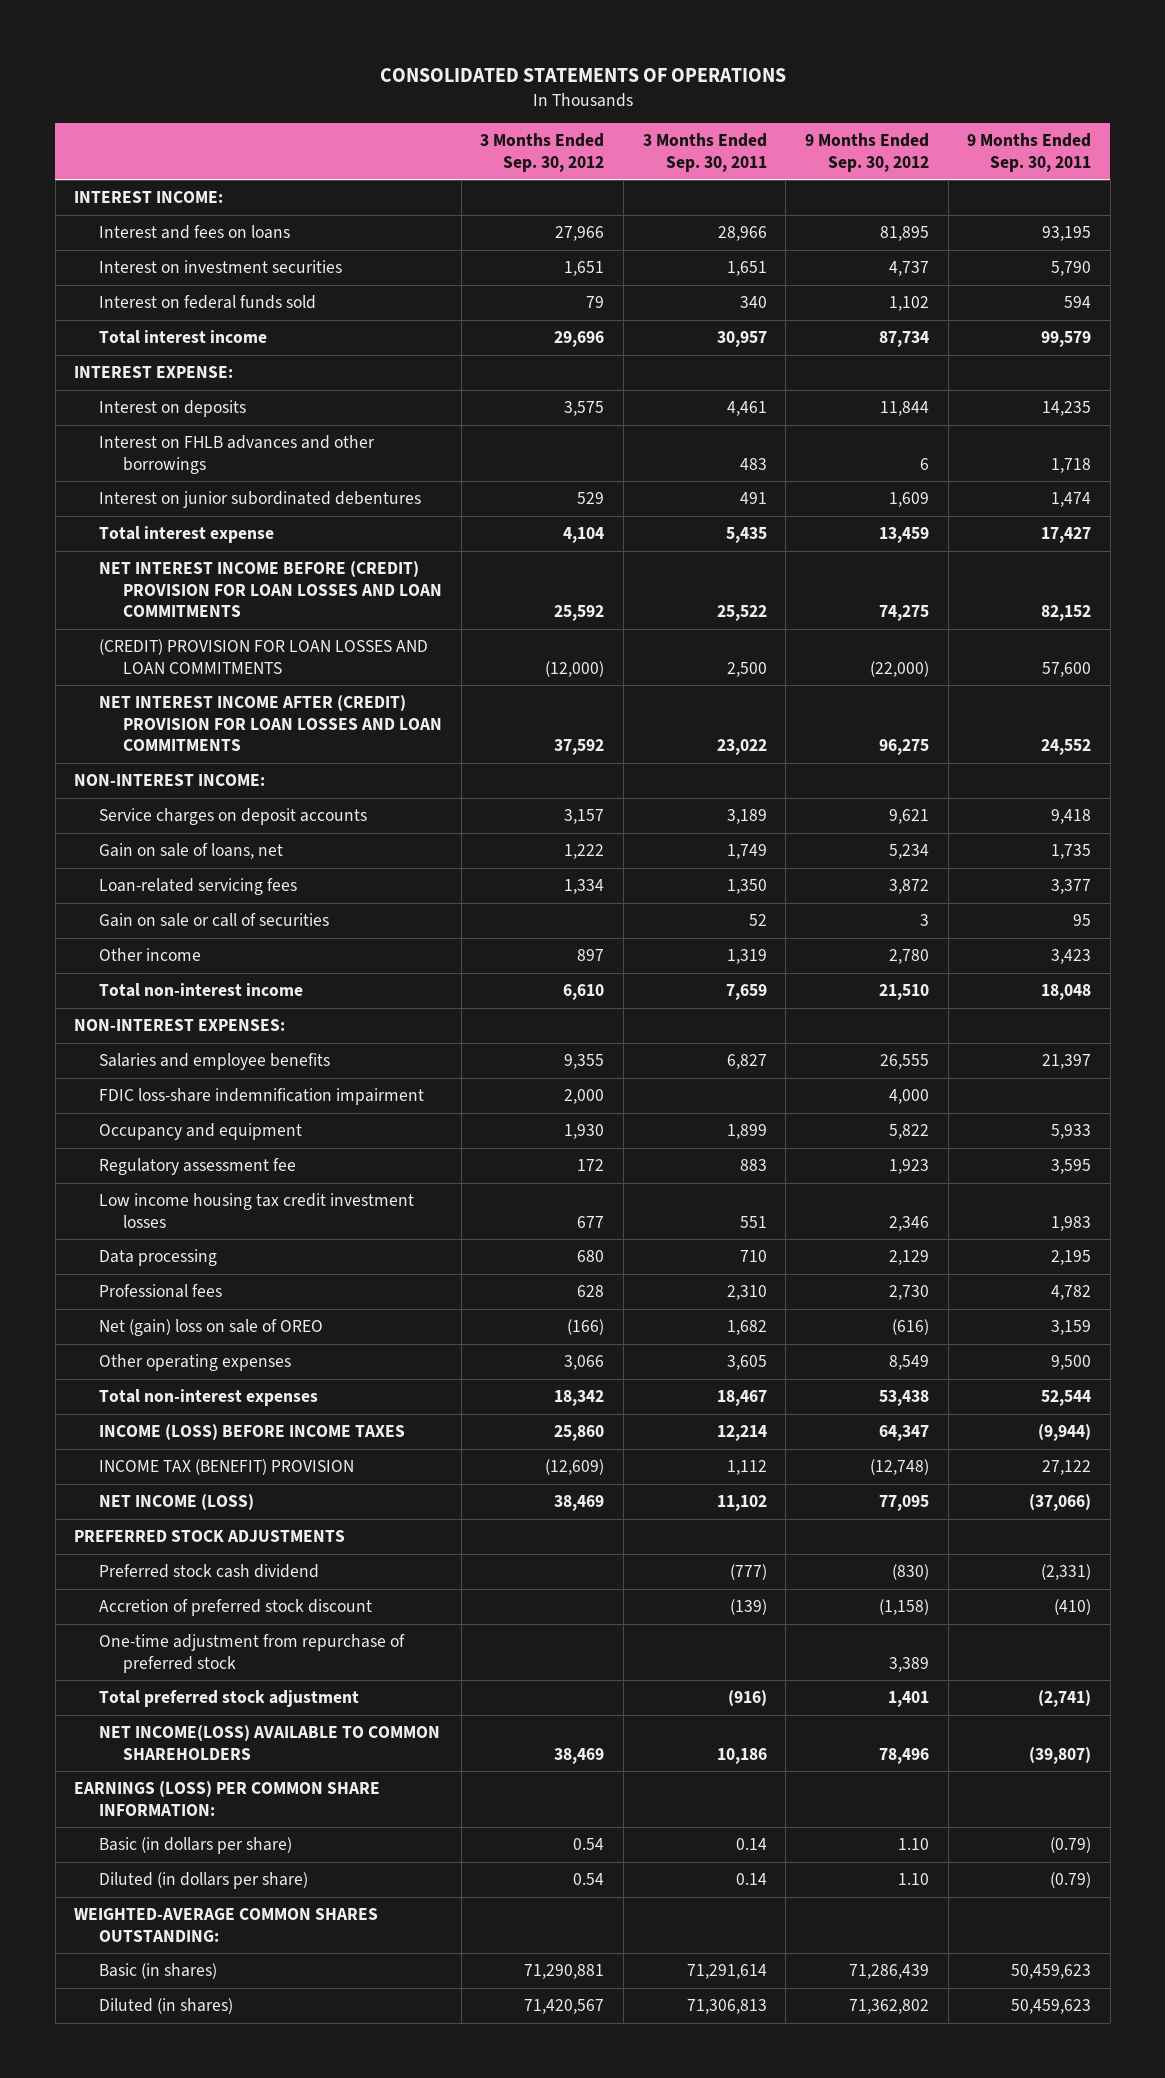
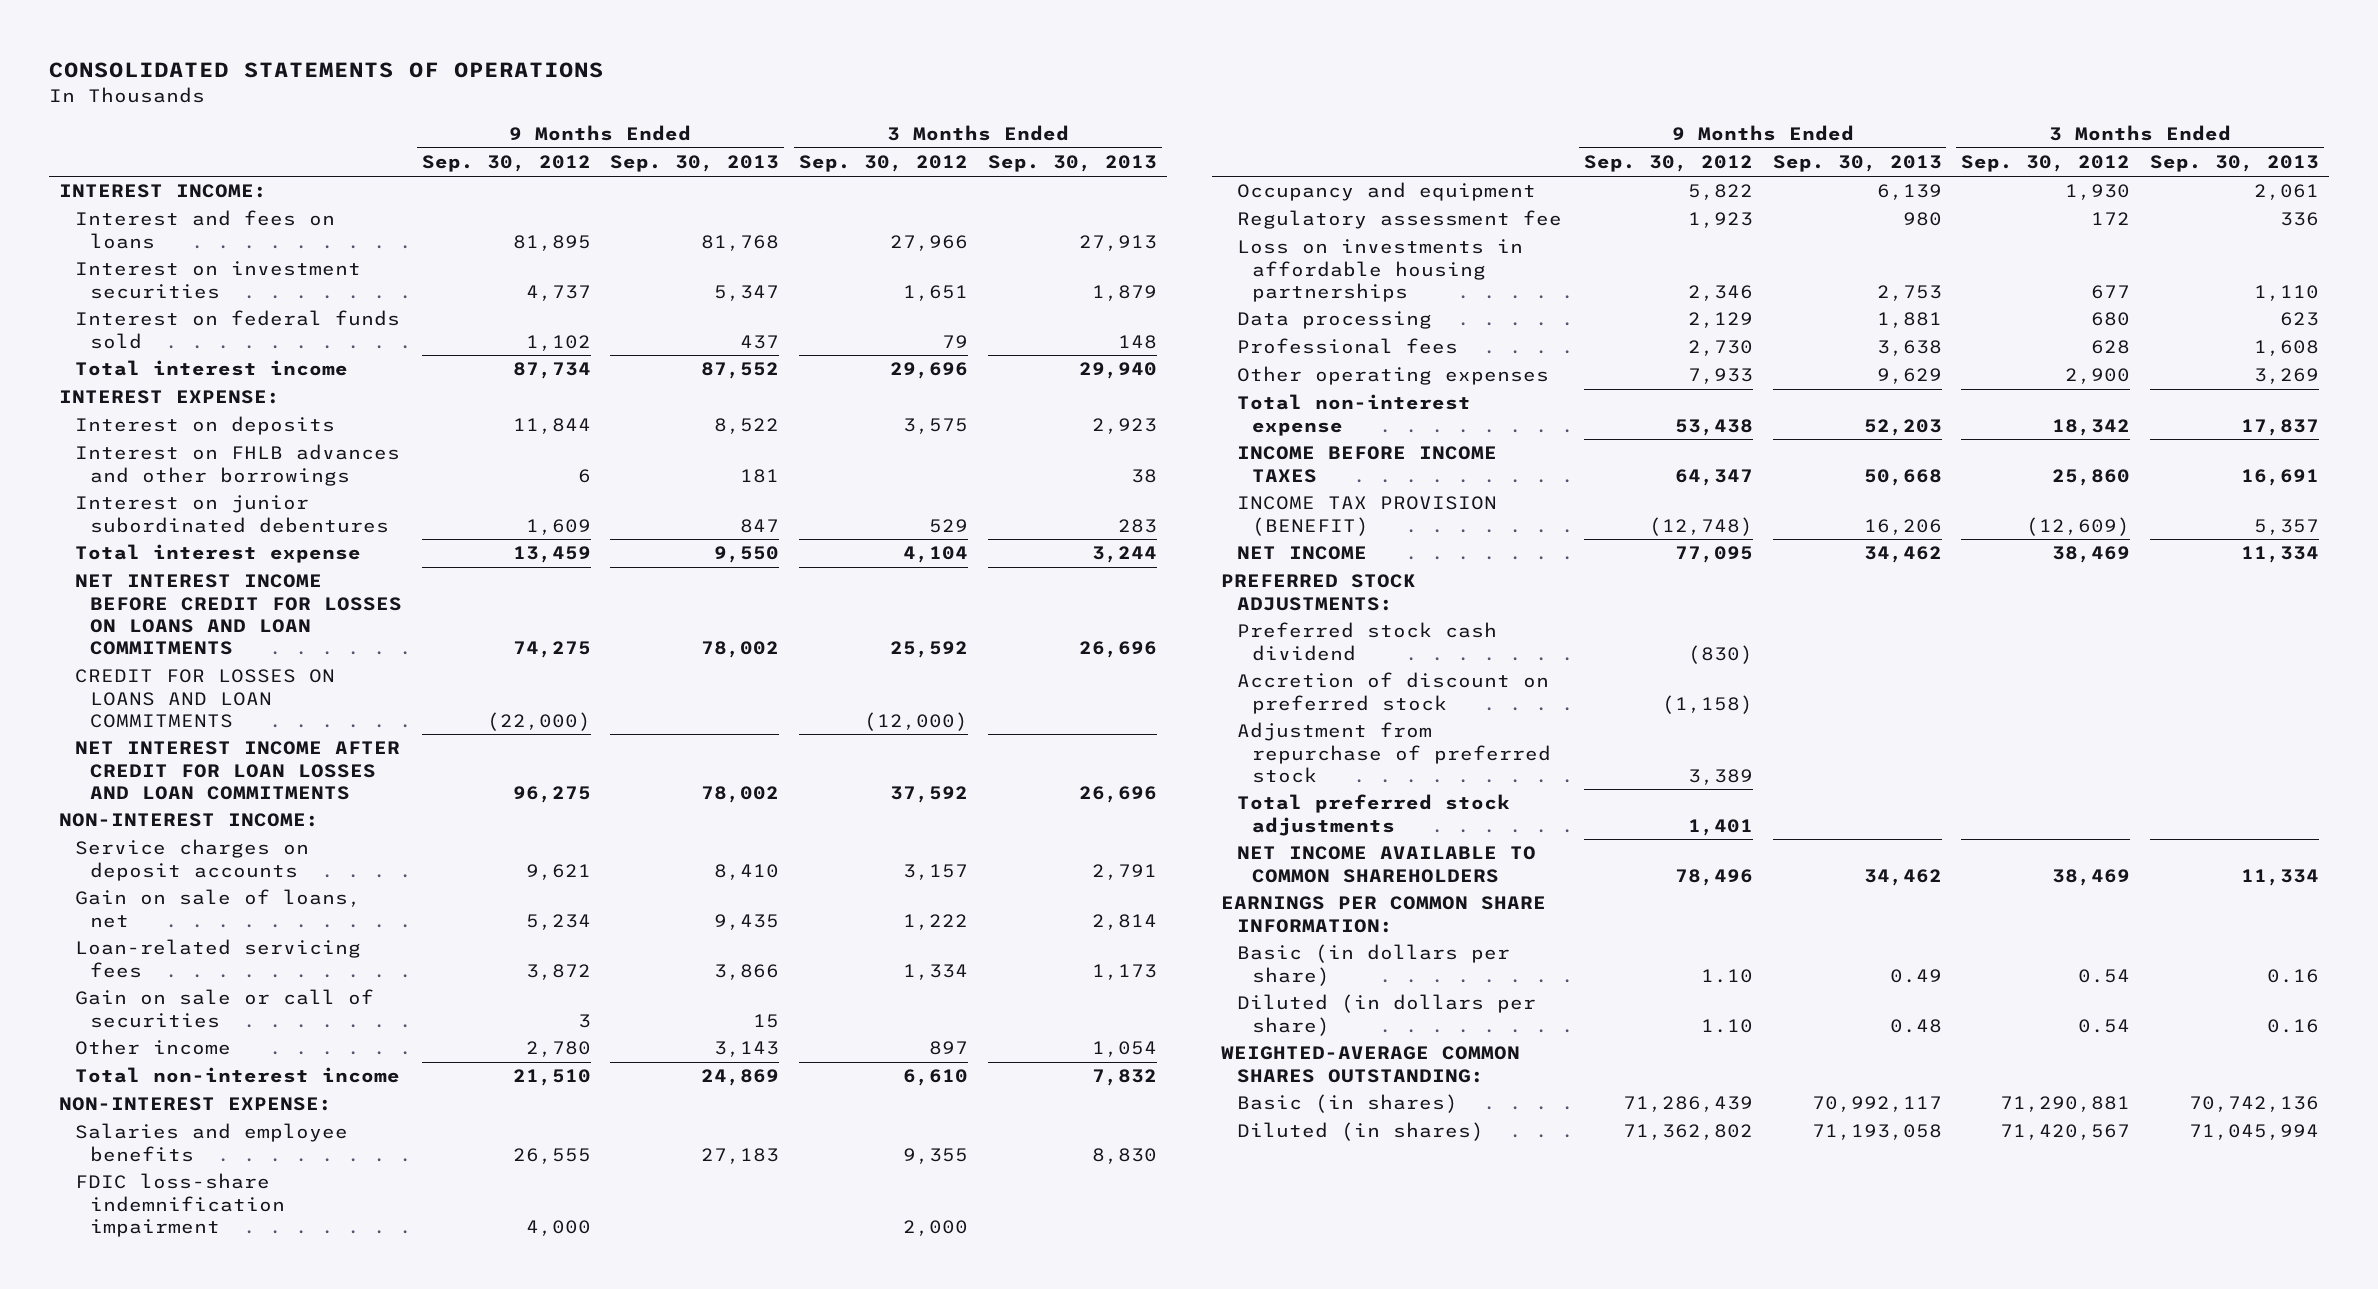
[642,133,767,172] 3 Months Ended Sep. 30, 2011 -> none
[967,133,1092,172] 9 Months Ended Sep. 30, 2011 -> none
none -> [610,155,780,173] Sep. 30, 2013
none -> [987,155,1157,173] Sep. 30, 2013
[98,561,442,618] NET INTEREST INCOME BEFORE (CREDIT) PROVISION FOR LOAN LOSSES AND LOAN COMMITMENTS -> [74,574,402,655] NET INTEREST INCOME BEFORE CREDIT FOR LOSSES ON LOANS AND LOAN COMMITMENTS
[98,639,428,674] (CREDIT) PROVISION FOR LOAN LOSSES AND LOAN COMMITMENTS -> [74,669,335,728] CREDIT FOR LOSSES ON LOANS AND LOAN COMMITMENTS
[98,695,442,752] NET INTEREST INCOME AFTER (CREDIT) PROVISION FOR LOAN LOSSES AND LOAN COMMITMENTS -> [74,741,400,800] NET INTEREST INCOME AFTER CREDIT FOR LOAN LOSSES AND LOAN COMMITMENTS
[74,1019,286,1032] NON-INTEREST EXPENSES: -> [59,1097,333,1112] NON-INTEREST EXPENSE:
[98,1193,414,1228] Low income housing tax credit investment losses -> [1236,239,1523,302] Loss on investments in affordable housing partnerships
[98,1319,323,1337] Net (gain) loss on sale of OREO -> none
[564,1355,605,1371] 3,066 -> [2065,368,2131,385] 2,900
[888,1355,929,1371] 8,549 -> [1687,368,1753,385] 7,933
[98,1389,318,1407] Total non-interest expenses -> [1236,394,1471,436] Total non-interest expense
[98,1424,405,1441] INCOME (LOSS) BEFORE INCOME TAXES -> [1236,446,1497,483] INCOME BEFORE INCOME TAXES
[98,1459,354,1476] INCOME TAX (BENEFIT) PROVISION -> [1236,496,1497,536] INCOME TAX PROVISION (BENEFIT)
[98,1494,254,1511] NET INCOME (LOSS) -> [1236,546,1367,561] NET INCOME
[74,1530,346,1543] PREFERRED STOCK ADJUSTMENTS -> [1221,574,1417,611] PREFERRED STOCK ADJUSTMENTS:
[98,1599,372,1617] Accretion of preferred stock discount -> [1236,672,1549,714] Accretion of discount on preferred stock
[98,1634,405,1673] One-time adjustment from repurchase of preferred stock -> [1236,722,1552,783] Adjustment from repurchase of preferred stock
[98,1690,359,1708] Total preferred stock adjustment -> [1236,794,1510,836] Total preferred stock adjustments
[98,1725,440,1760] NET INCOME(LOSS) AVAILABLE TO COMMON SHAREHOLDERS -> [1236,846,1536,883] NET INCOME AVAILABLE TO COMMON SHAREHOLDERS
[74,1781,381,1816] EARNINGS (LOSS) PER COMMON SHARE INFORMATION: -> [1221,896,1547,933] EARNINGS PER COMMON SHARE INFORMATION:

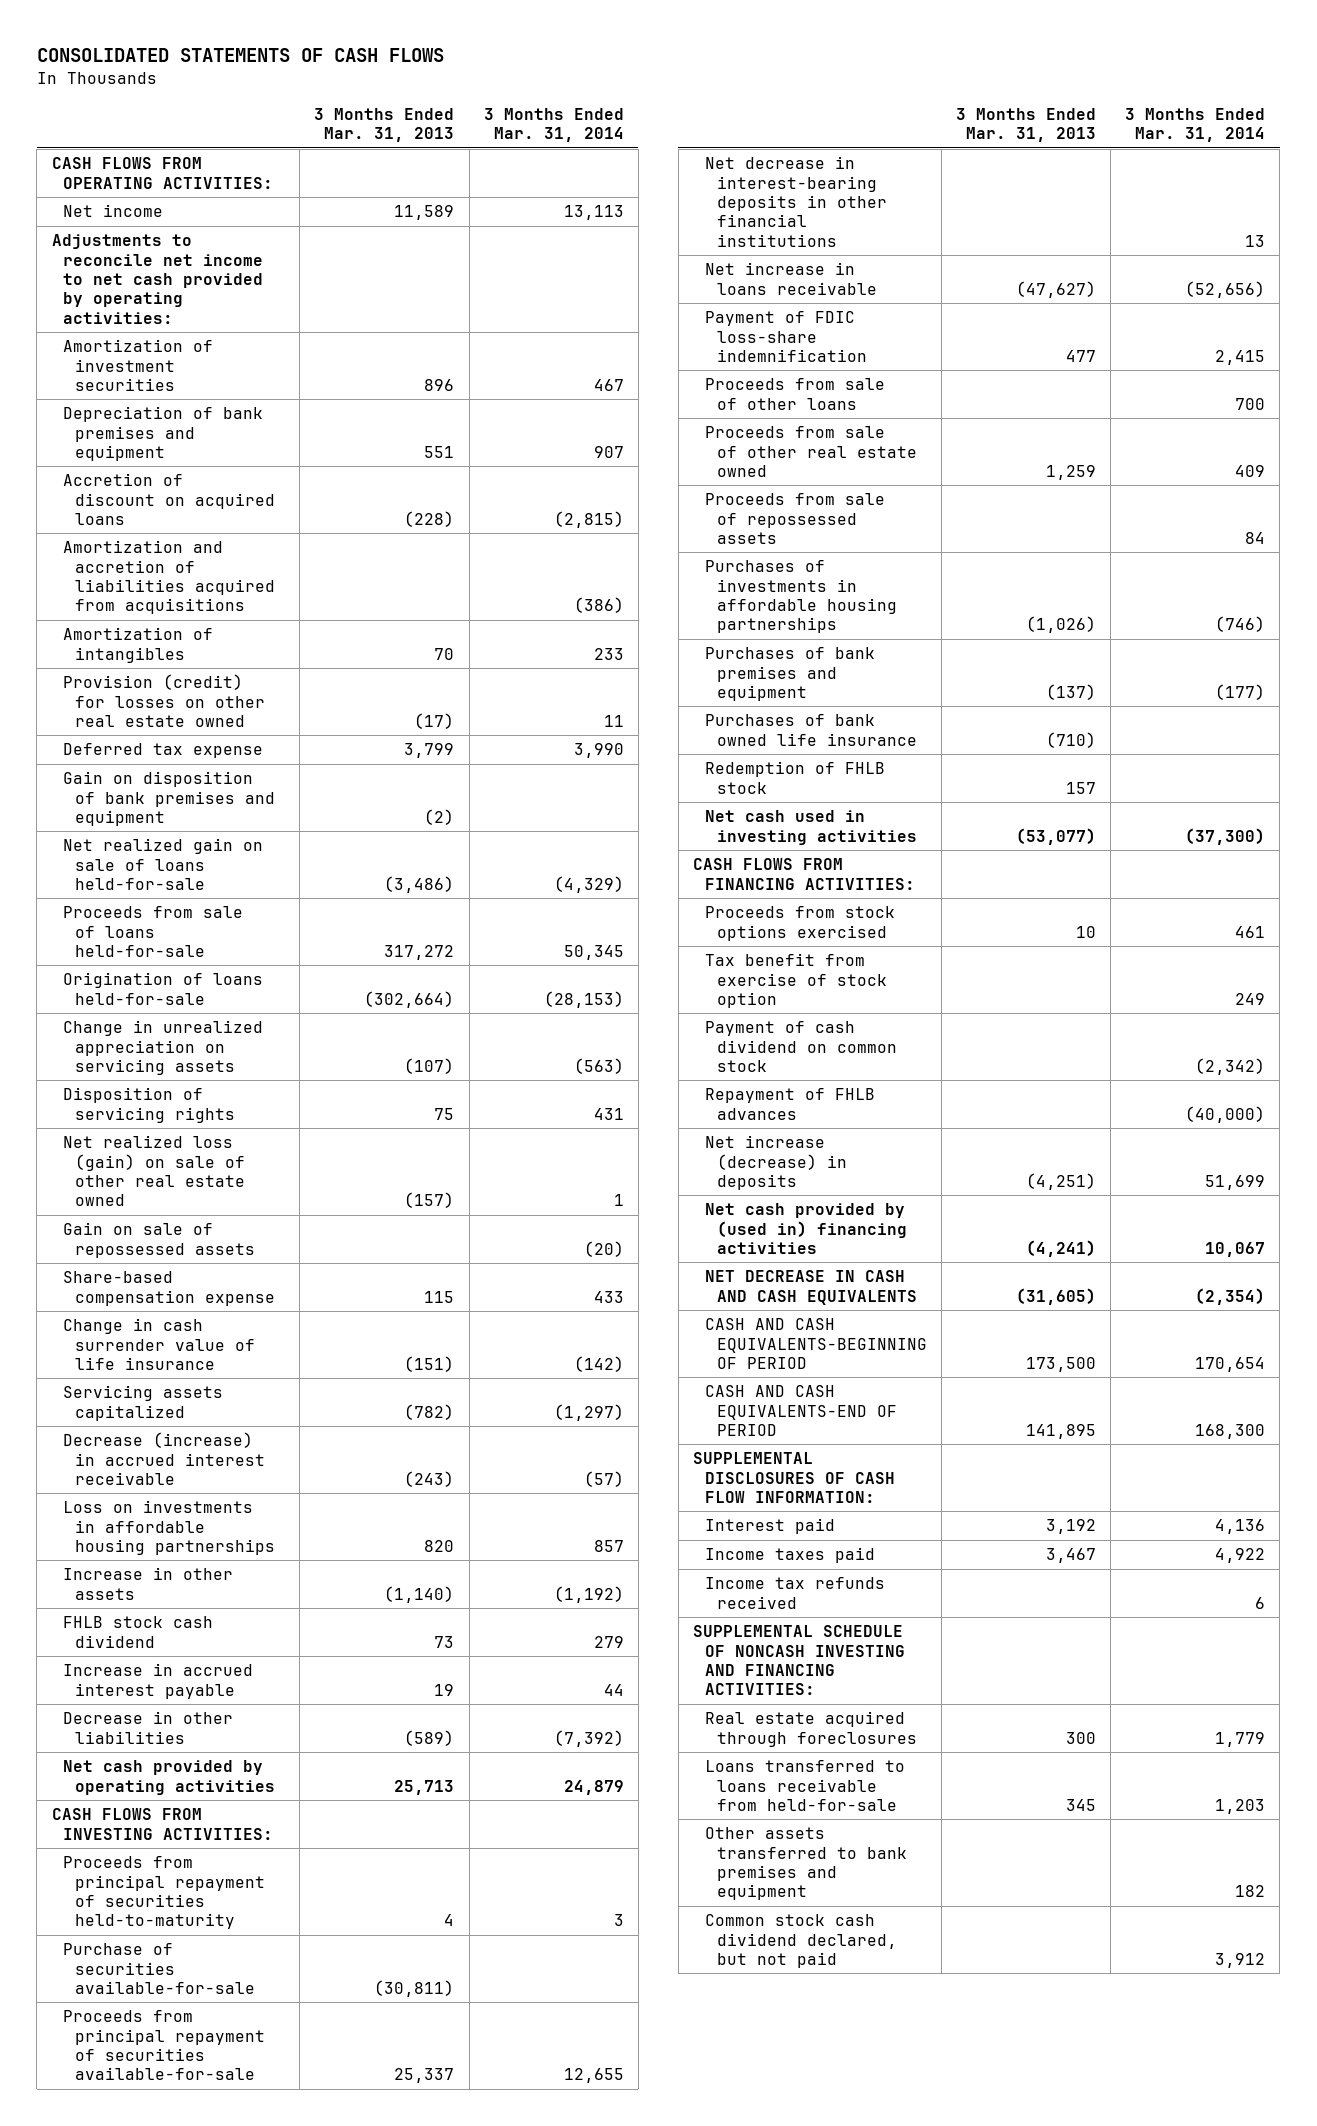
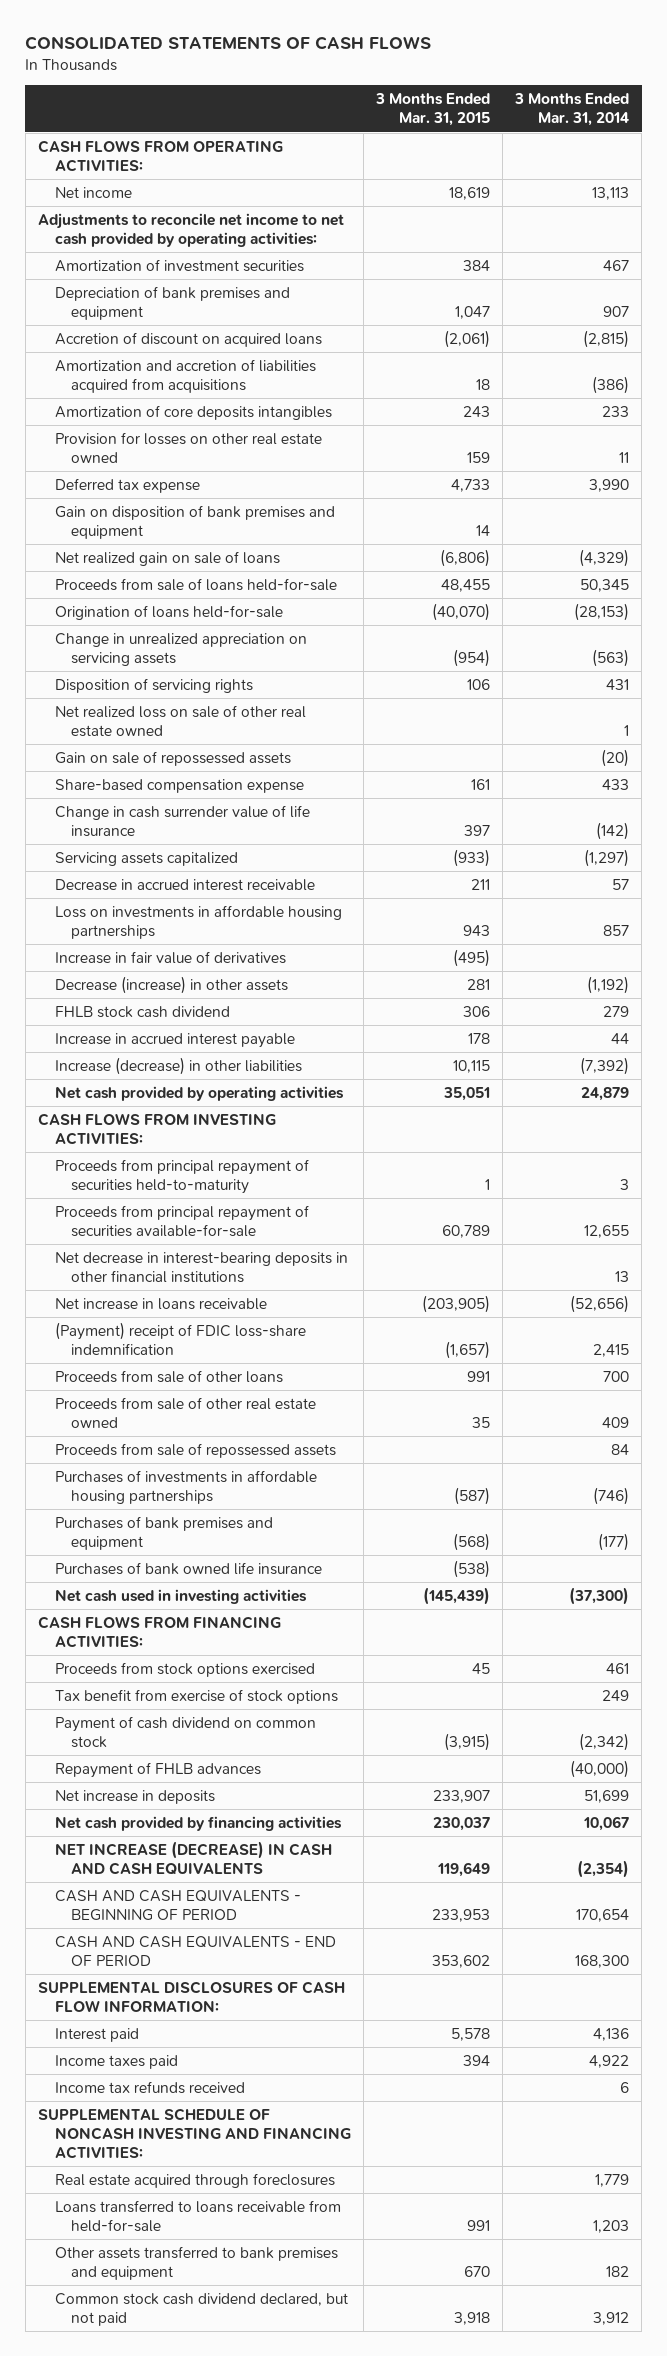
[314,107,455,143] 3 Months Ended Mar. 31, 2013 -> none
none -> [374,93,490,127] 3 Months Ended Mar. 31, 2015
[63,627,214,663] Amortization of intangibles -> [54,404,332,420] Amortization of core deposits intangibles
[63,674,266,727] Provision (credit) for losses on other real estate owned -> [54,431,322,463] Provision for losses on other real estate owned
[63,838,264,890] Net realized gain on sale of loans held-for-sale -> [54,550,280,566] Net realized gain on sale of loans
[63,1135,246,1207] Net realized loss (gain) on sale of other real estate owned -> [54,704,306,737] Net realized loss on sale of other real estate owned
[63,1432,266,1485] Decrease (increase) in accrued interest receivable -> [54,878,315,891] Decrease in accrued interest receivable
[583,1470,624,1487] (57) -> [612,878,630,890] 57
none -> [54,950,286,964] Increase in fair value of derivatives
[63,1567,234,1600] Increase in other assets -> [54,975,288,994] Decrease (increase) in other assets
[63,1711,234,1744] Decrease in other liabilities -> [54,1056,302,1075] Increase (decrease) in other liabilities
[63,1943,256,1994] Purchase of securities available-for-sale -> none
[704,311,867,362] Payment of FDIC loss-share indemnification -> [54,1321,306,1355] (Payment) receipt of FDIC loss-share indemnification
[704,761,885,794] Redemption of FHLB stock -> none
[704,953,887,1008] Tax benefit from exercise of stock option -> [54,1688,338,1704] Tax benefit from exercise of stock options
[704,1135,847,1190] Net increase (decrease) in deposits -> [54,1789,215,1804] Net increase in deposits
[704,1203,907,1254] Net cash provided by (used in) financing activities -> [54,1815,342,1831] Net cash provided by financing activities
[704,1270,917,1305] NET DECREASE IN CASH AND CASH EQUIVALENTS -> [54,1840,332,1875] NET INCREASE (DECREASE) IN CASH AND CASH EQUIVALENTS
[704,1318,927,1369] CASH AND CASH EQUIVALENTS-BEGINNING OF PERIOD -> [54,1889,301,1921] CASH AND CASH EQUIVALENTS - BEGINNING OF PERIOD
[704,1385,897,1436] CASH AND CASH EQUIVALENTS-END OF PERIOD -> [54,1935,336,1966] CASH AND CASH EQUIVALENTS - END OF PERIOD

